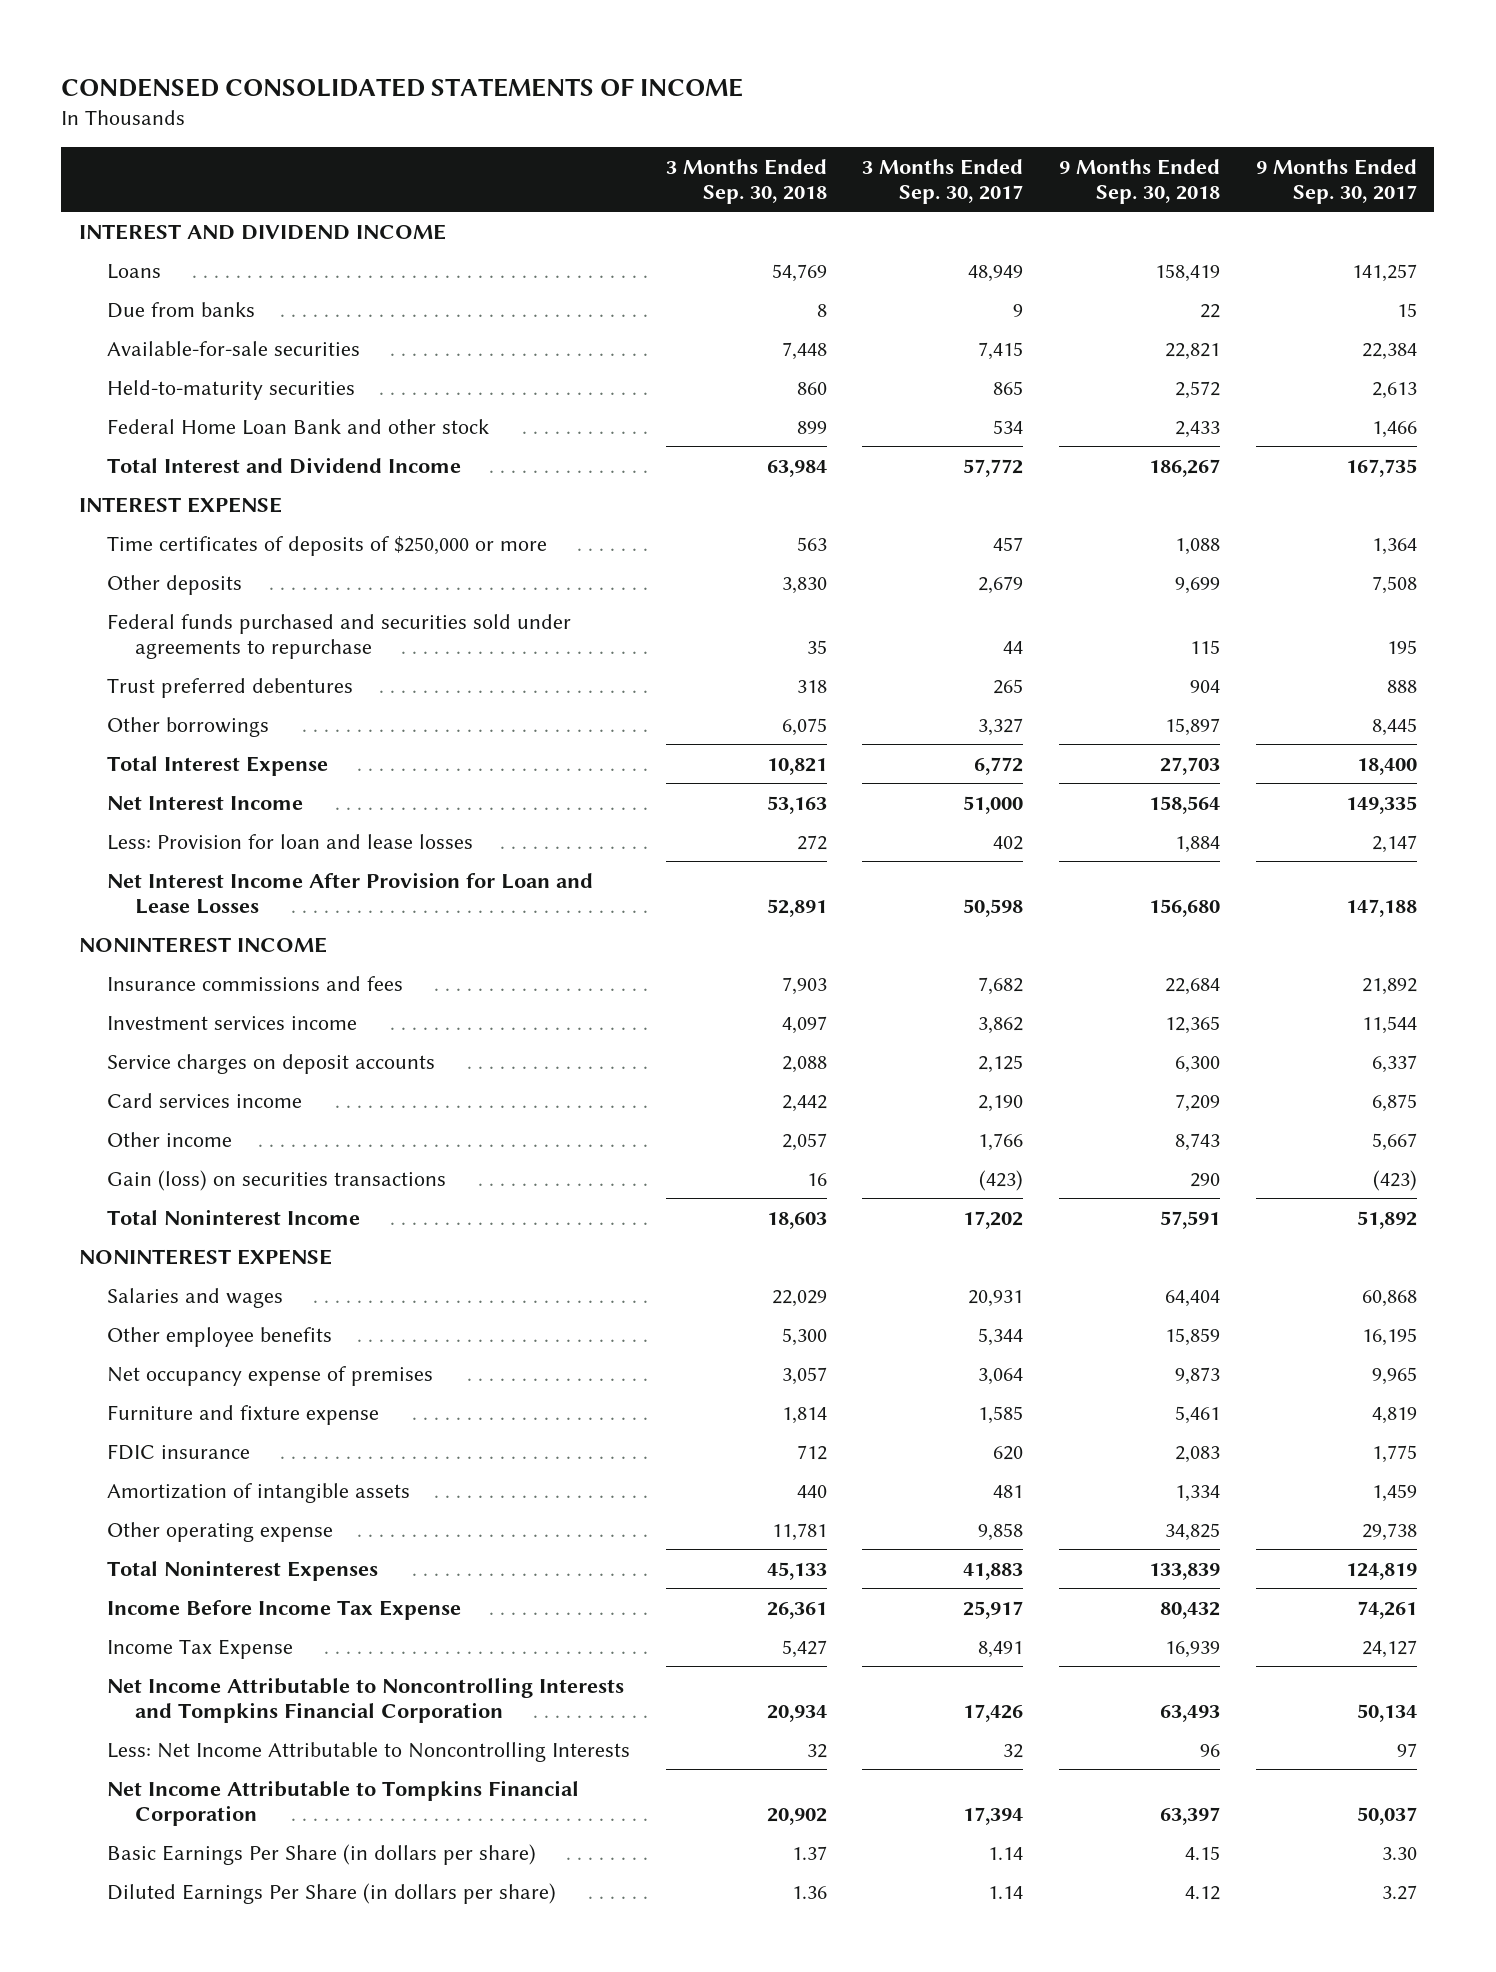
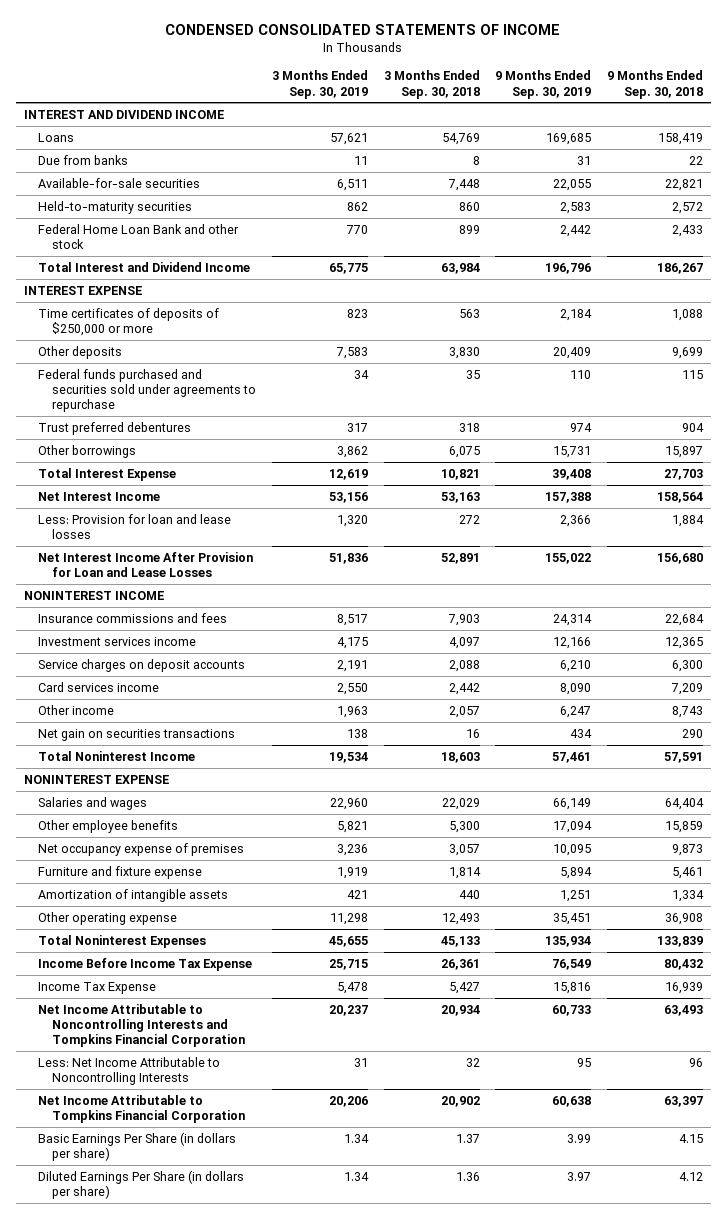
[862,158,1024,205] 3 Months Ended Sep. 30, 2017 -> none
[1255,158,1417,205] 9 Months Ended Sep. 30, 2017 -> none
none -> [272,70,369,99] 3 Months Ended Sep. 30, 2019
none -> [495,70,592,99] 9 Months Ended Sep. 30, 2019
[107,1169,447,1191] Gain (loss) on securities transactions -> [37,728,235,741] Net gain on securities transactions
[107,1443,251,1460] FDIC insurance -> none
[771,1522,827,1541] 11,781 -> [441,912,480,925] 12,493
[1164,1522,1220,1541] 34,825 -> [665,912,704,925] 36,908

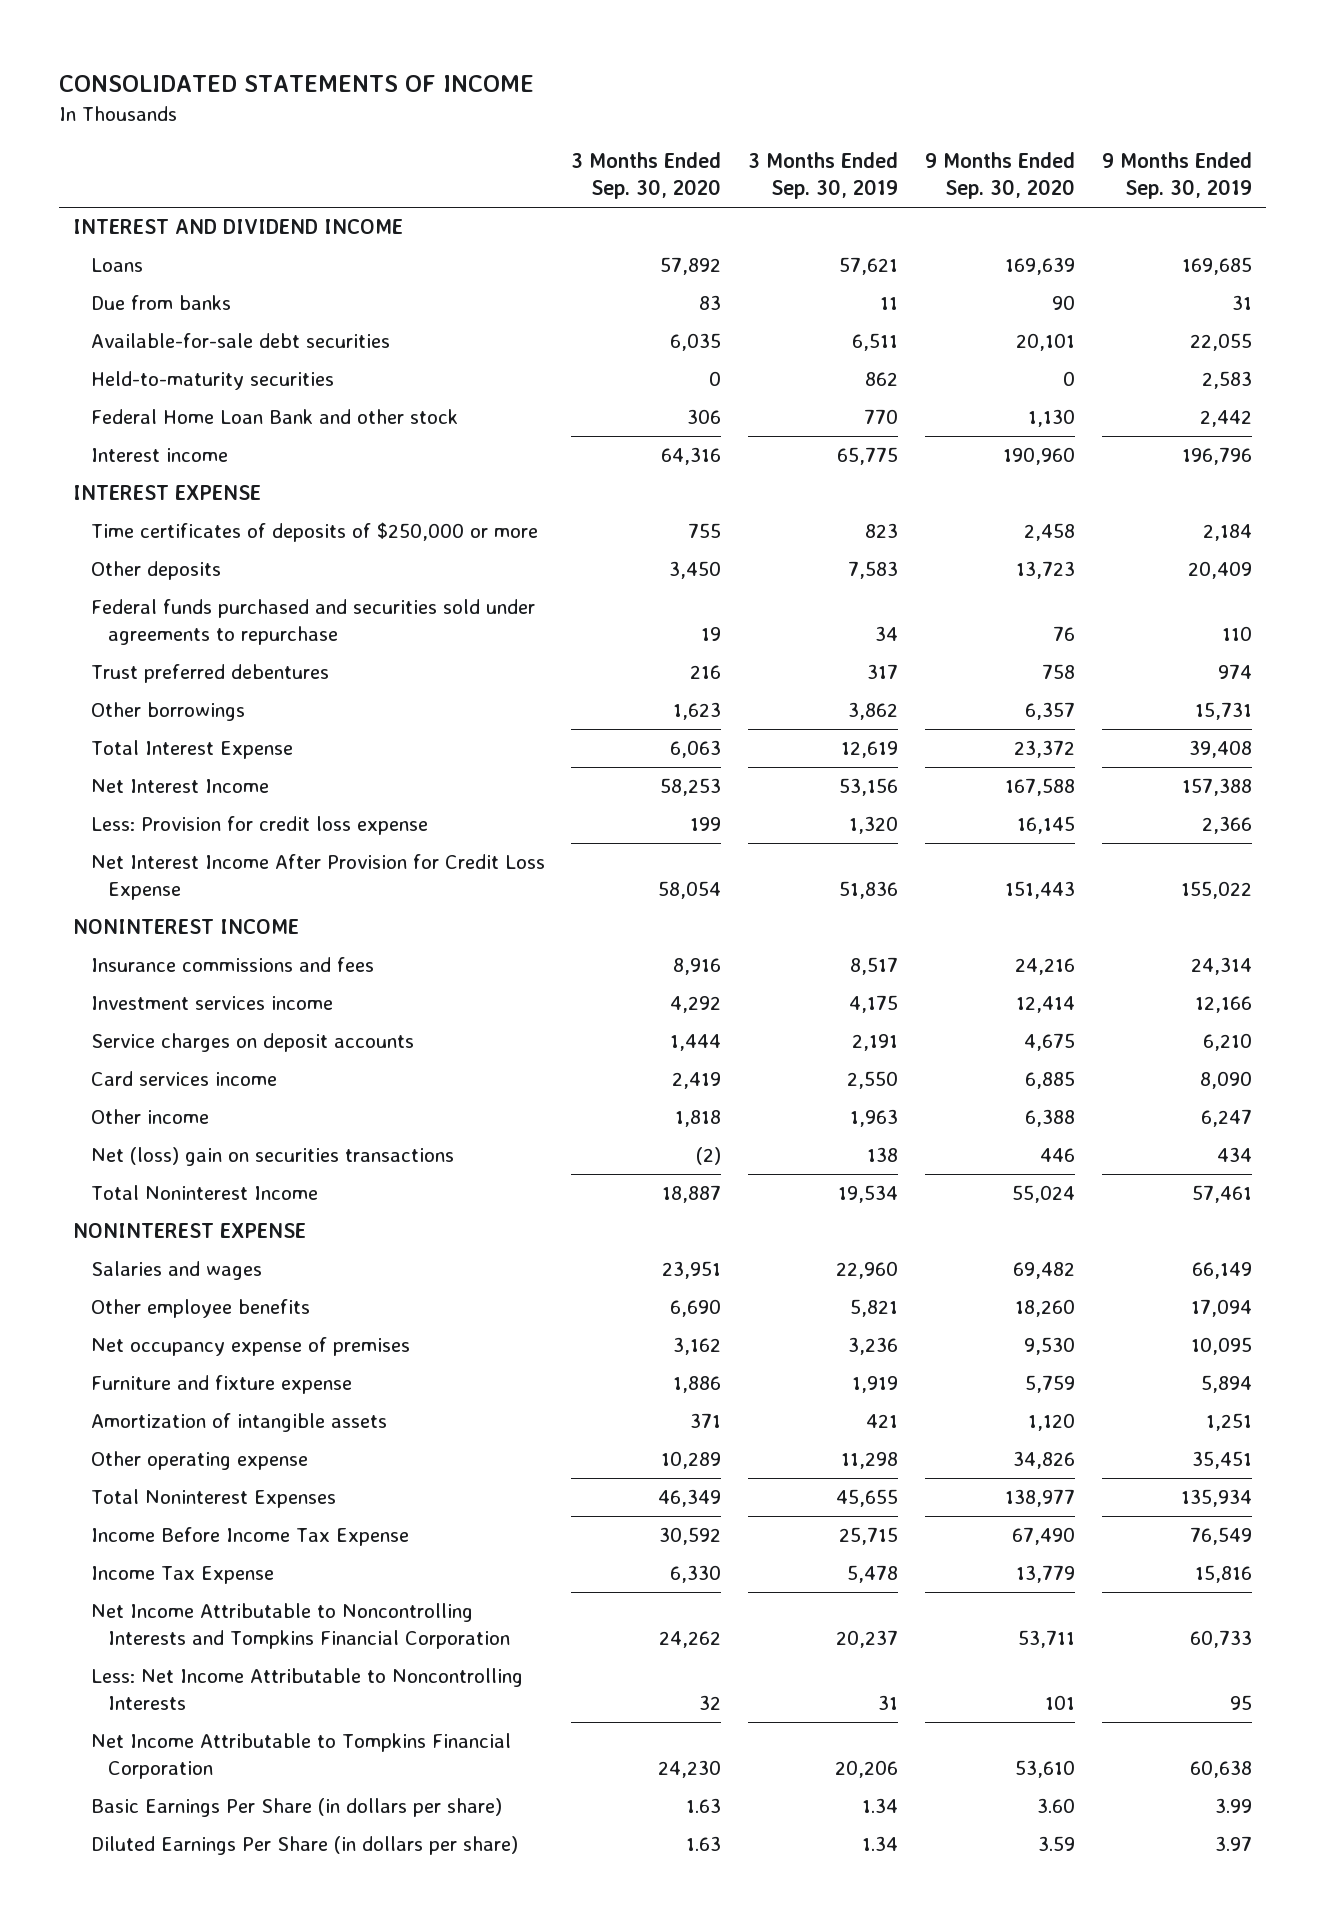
[165,24,561,36] CONDENSED CONSOLIDATED STATEMENTS OF INCOME -> [59,75,535,93] CONSOLIDATED STATEMENTS OF INCOME
[383,70,480,99] 3 Months Ended Sep. 30, 2018 -> none
[607,70,704,99] 9 Months Ended Sep. 30, 2018 -> none
none -> [571,152,722,200] 3 Months Ended Sep. 30, 2020
none -> [925,152,1076,200] 9 Months Ended Sep. 30, 2020
[37,177,200,188] Available-for-sale securities -> [90,333,390,349] Available-for-sale debt securities
[37,261,250,272] Total Interest and Dividend Income -> [90,448,228,463] Interest income
[37,513,231,539] Less: Provision for loan and lease losses -> [90,816,428,836] Less: Provision for credit loss expense
[37,551,253,577] Net Interest Income After Provision for Loan and Lease Losses -> [90,854,545,901] Net Interest Income After Provision for Credit Loss Expense
[37,728,235,741] Net gain on securities transactions -> [90,1147,454,1167] Net (loss) gain on securities transactions

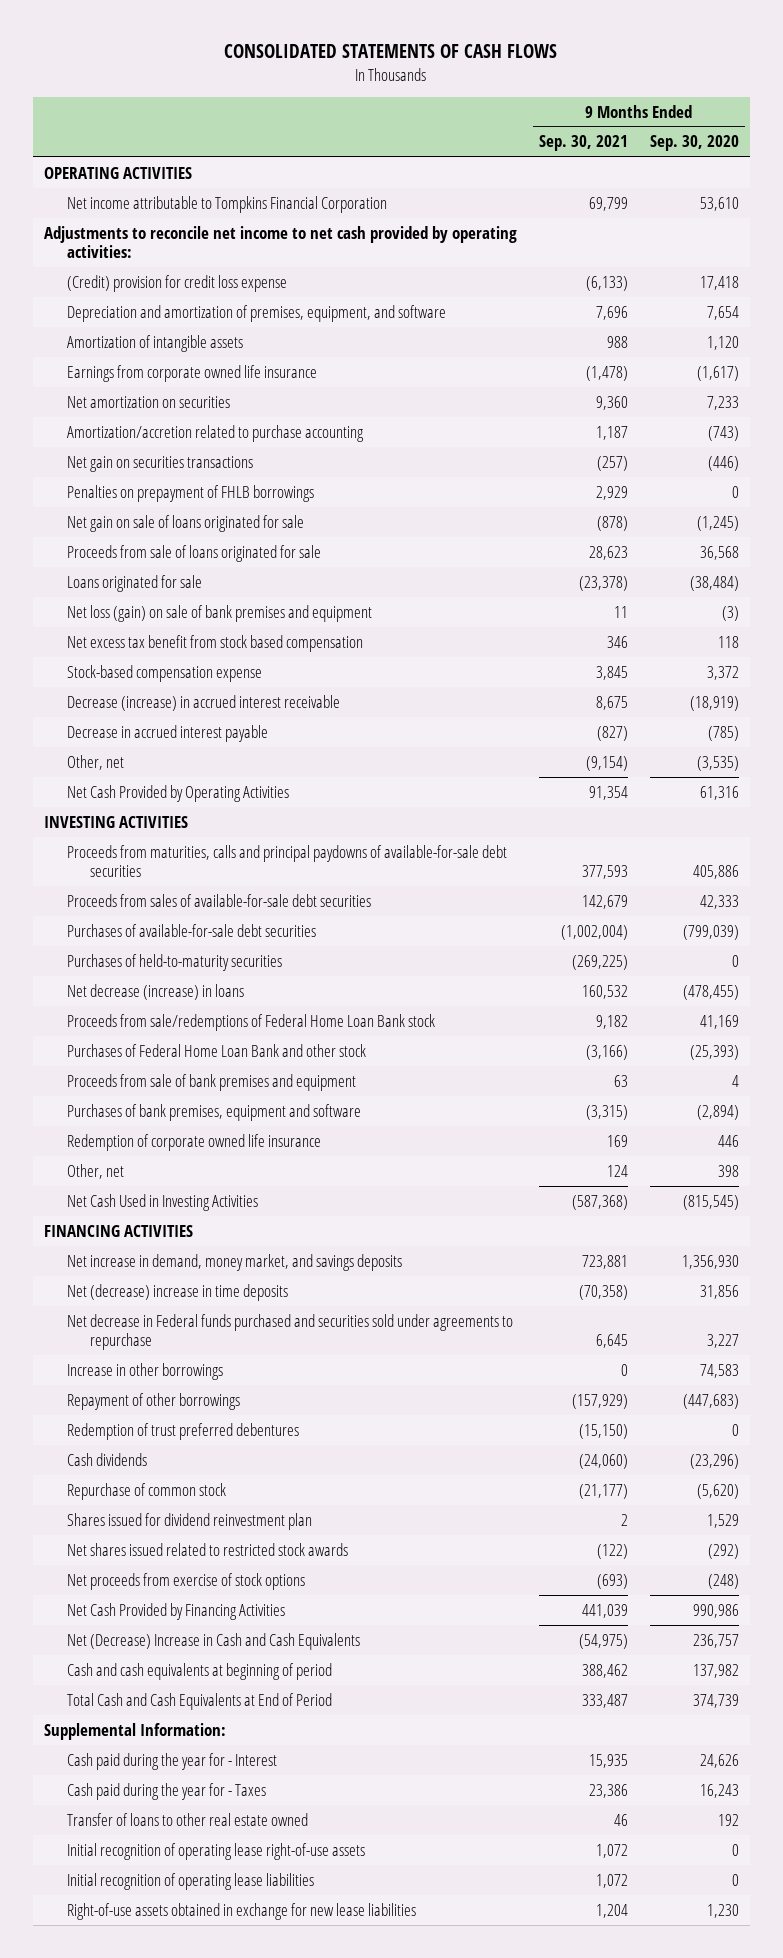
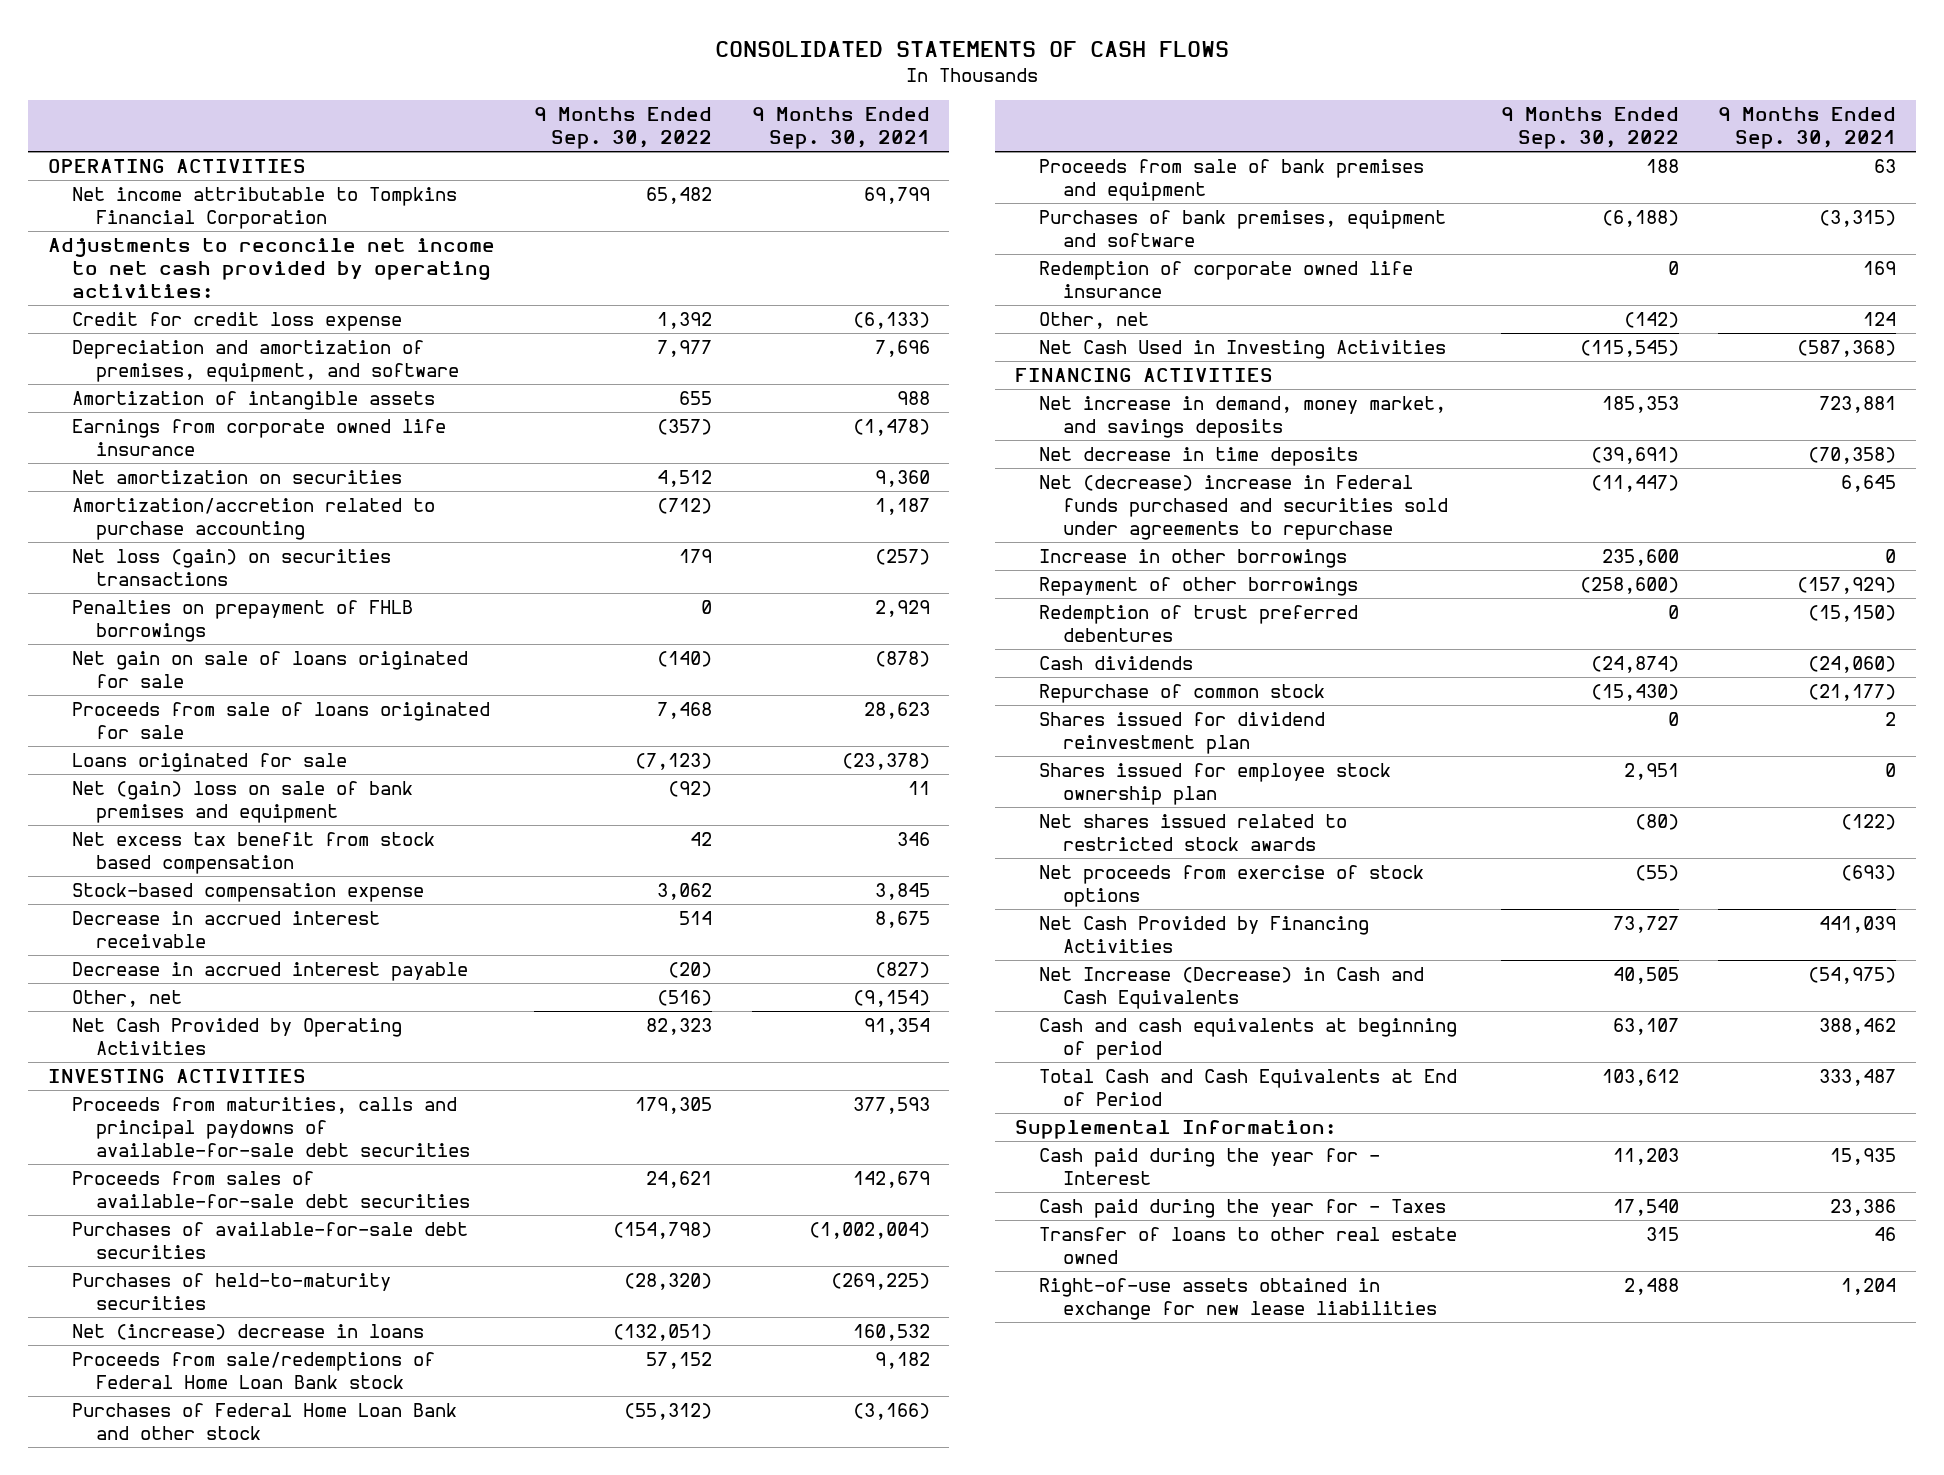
[649,135,739,152] Sep. 30, 2020 -> none
none -> [534,106,713,149] 9 Months Ended Sep. 30, 2022
[66,274,287,292] (Credit) provision for credit loss expense -> [72,312,403,332] Credit for credit loss expense
[66,455,253,472] Net gain on securities transactions -> [72,549,392,587] Net loss (gain) on securities transactions
[66,604,372,622] Net loss (gain) on sale of bank premises and equipment -> [72,781,414,824] Net (gain) loss on sale of bank premises and equipment
[66,694,340,711] Decrease (increase) in accrued interest receivable -> [72,911,381,949] Decrease in accrued interest receivable
[66,983,244,1000] Net decrease (increase) in loans -> [72,1324,425,1341] Net (increase) decrease in loans
[66,1283,288,1301] Net (decrease) increase in time deposits -> [1038,447,1358,467] Net decrease in time deposits
[66,1313,513,1350] Net decrease in Federal funds purchased and securities sold under agreements to repurchase -> [1038,475,1448,541] Net (decrease) increase in Federal funds purchased and securities sold under agreements to repurchase
none -> [1038,763,1391,806] Shares issued for employee stock ownership plan
[66,1632,360,1650] Net (Decrease) Increase in Cash and Cash Equivalents -> [1038,967,1424,1010] Net Increase (Decrease) in Cash and Cash Equivalents
[66,1842,365,1860] Initial recognition of operating lease right-of-use assets -> none
[66,1872,314,1890] Initial recognition of operating lease liabilities -> none

